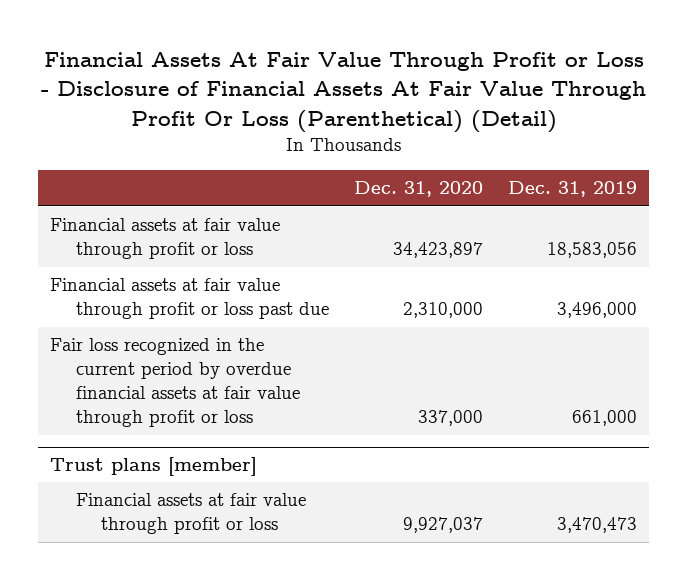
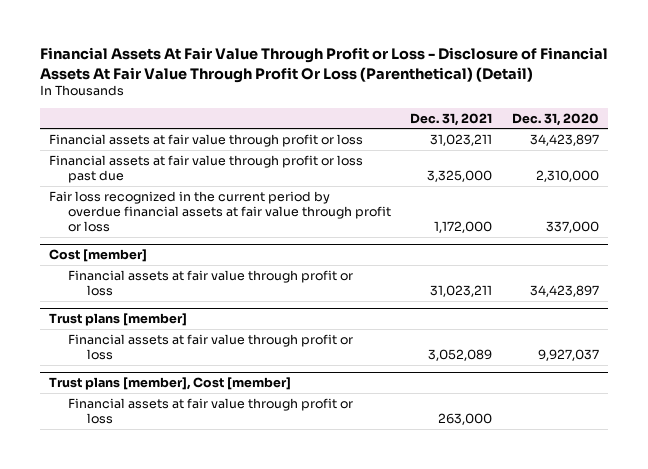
[507,181,637,198] Dec. 31, 2019 -> none
none -> [410,112,493,126] Dec. 31, 2021
none -> [49,249,148,263] Cost [member]
none -> [68,269,354,297] Financial assets at fair value through profit or loss
none -> [49,377,292,391] Trust plans [member], Cost [member]
none -> [68,397,354,425] Financial assets at fair value through profit or loss

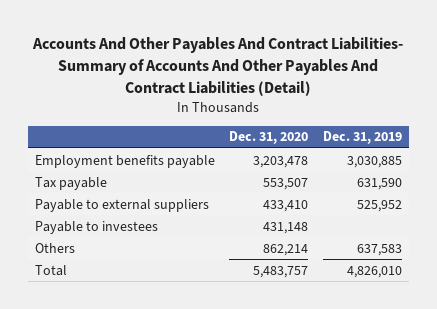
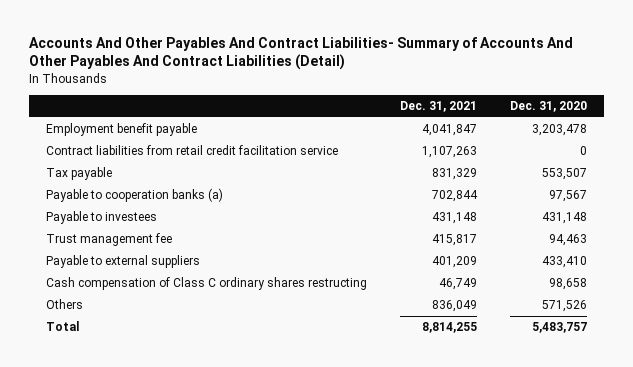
[323,131,403,145] Dec. 31, 2019 -> none
none -> [400,100,478,112] Dec. 31, 2021
[34,154,215,168] Employment benefits payable -> [45,123,197,137] Employment benefit payable
none -> [45,145,338,156] Contract liabilities from retail credit facilitation service
none -> [45,188,223,203] Payable to cooperation banks (a)
none -> [45,233,172,247] Trust management fee
[34,198,209,212] Payable to external suppliers -> [45,255,200,269] Payable to external suppliers
none -> [45,277,367,291] Cash compensation of Class C ordinary shares restructing
[263,243,309,256] 862,214 -> [542,300,588,313] 571,526

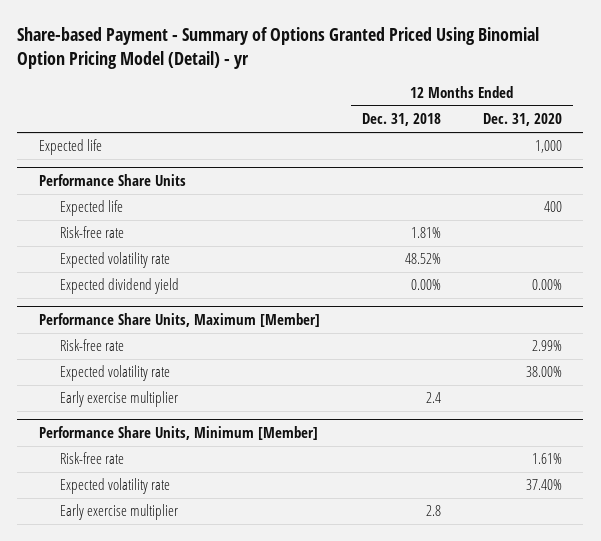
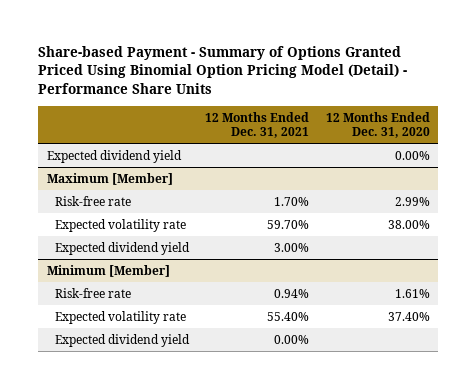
[17,27,540,69] Share-based Payment - Summary of Options Granted Priced Using Binomial Option Pricing Model (Detail) - yr -> [38,45,408,94] Share-based Payment - Summary of Options Granted Priced Using Binomial Option Pricing Model (Detail) - Performance Share Units
[361,113,441,127] Dec. 31, 2018 -> none
none -> [205,111,310,139] 12 Months Ended Dec. 31, 2021
[38,139,102,156] Expected life -> none
[38,174,186,187] Performance Share Units -> none
[59,200,123,217] Expected life -> none
[59,226,124,239] Risk-free rate -> none
[59,252,170,269] Expected volatility rate -> none
[38,313,320,328] Performance Share Units, Maximum [Member] -> none
none -> [46,172,173,185] Maximum [Member]
[59,391,178,408] Early exercise multiplier -> none
[38,426,318,441] Performance Share Units, Minimum [Member] -> none
none -> [55,241,191,255] Expected dividend yield
none -> [46,264,170,277] Minimum [Member]
[59,504,178,521] Early exercise multiplier -> none
none -> [55,333,191,347] Expected dividend yield

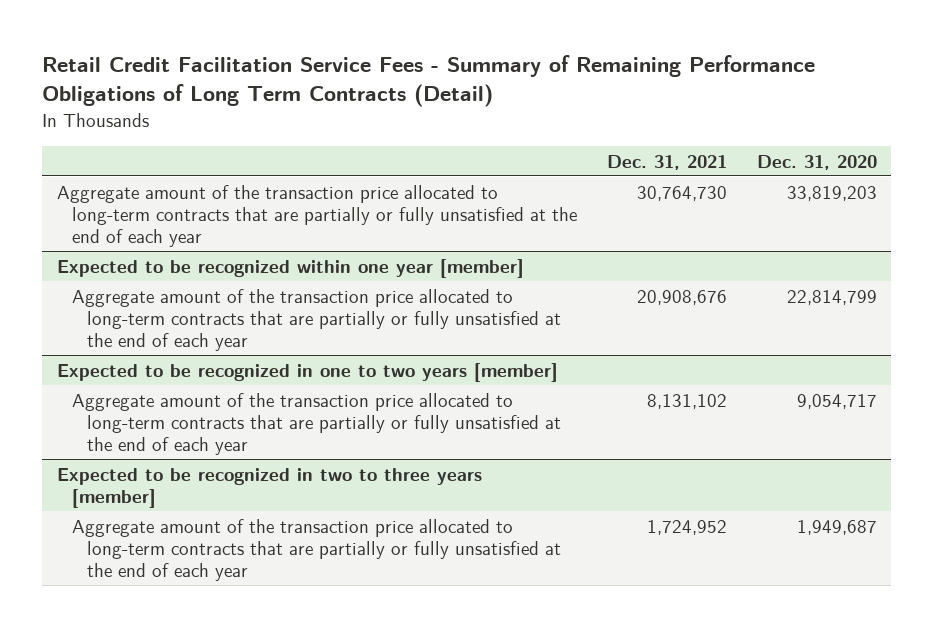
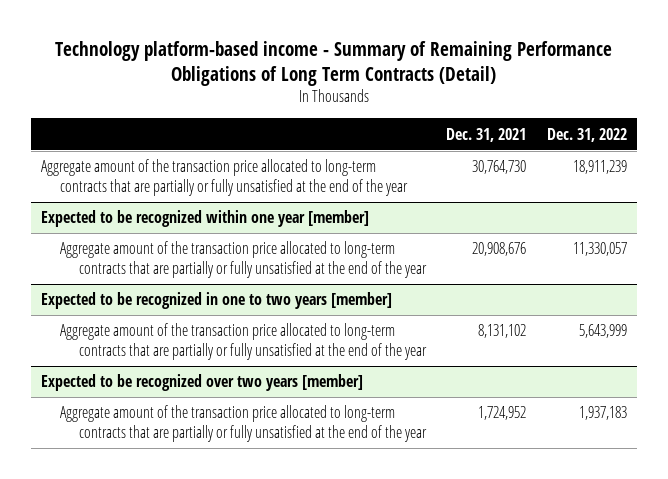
[42,54,816,108] Retail Credit Facilitation Service Fees - Summary of Remaining Performance Obligations of Long Term Contracts (Detail) -> [55,40,613,86] Technology platform-based income - Summary of Remaining Performance Obligations of Long Term Contracts (Detail)
[756,154,877,170] Dec. 31, 2020 -> none
none -> [546,127,627,142] Dec. 31, 2022
[57,184,578,247] Aggregate amount of the transaction price allocated to long-term contracts that are partially or fully unsatisfied at the end of each year -> [41,159,408,196] Aggregate amount of the transaction price allocated to long-term contracts that are partially or fully unsatisfied at the end of the year
[72,288,562,351] Aggregate amount of the transaction price allocated to long-term contracts that are partially or fully unsatisfied at the end of each year -> [59,241,427,278] Aggregate amount of the transaction price allocated to long-term contracts that are partially or fully unsatisfied at the end of the year
[72,392,562,455] Aggregate amount of the transaction price allocated to long-term contracts that are partially or fully unsatisfied at the end of each year -> [59,323,427,360] Aggregate amount of the transaction price allocated to long-term contracts that are partially or fully unsatisfied at the end of the year
[57,467,483,508] Expected to be recognized in two to three years [member] -> [41,374,364,392] Expected to be recognized over two years [member]
[72,518,562,581] Aggregate amount of the transaction price allocated to long-term contracts that are partially or fully unsatisfied at the end of each year -> [59,405,427,442] Aggregate amount of the transaction price allocated to long-term contracts that are partially or fully unsatisfied at the end of the year

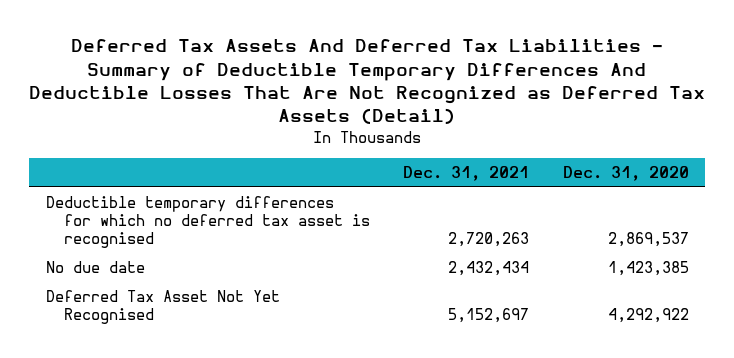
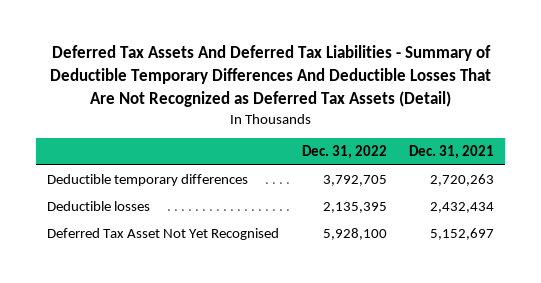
[562,166,689,182] Dec. 31, 2020 -> none
none -> [301,145,387,160] Dec. 31, 2022
[45,196,370,249] Deductible temporary differences for which no deferred tax asset is recognised -> [47,174,249,187] Deductible temporary differences
[45,261,145,274] No due date -> [47,201,151,212] Deductible losses

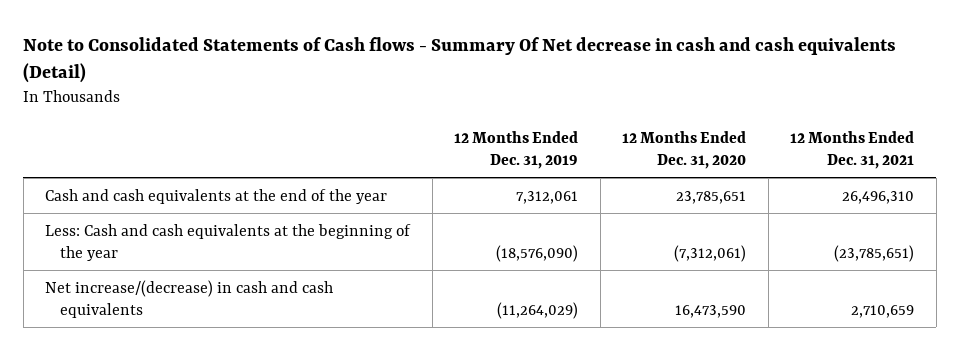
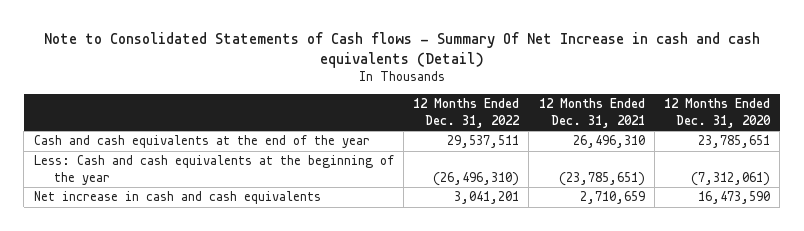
[23,36,897,84] Note to Consolidated Statements of Cash flows - Summary Of Net decrease in cash and cash equivalents (Detail) -> [43,31,760,68] Note to Consolidated Statements of Cash flows - Summary Of Net Increase in cash and cash equivalents (Detail)
[454,130,579,169] 12 Months Ended Dec. 31, 2019 -> none
none -> [413,98,521,128] 12 Months Ended Dec. 31, 2022
[45,279,334,318] Net increase/(decrease) in cash and cash equivalents -> [33,191,321,205] Net increase in cash and cash equivalents

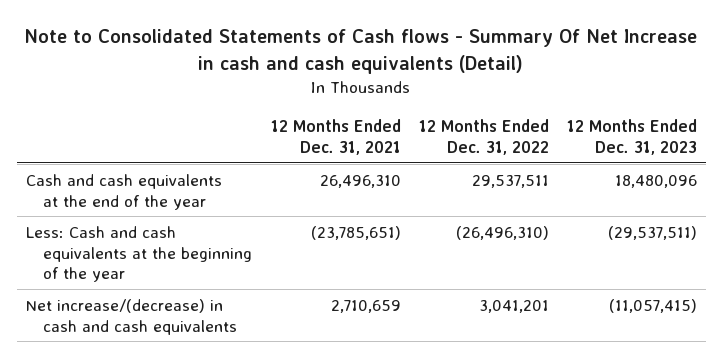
[664,98,772,128] 12 Months Ended Dec. 31, 2020 -> none
none -> [567,118,698,155] 12 Months Ended Dec. 31, 2023
[33,191,321,205] Net increase in cash and cash equivalents -> [25,298,238,335] Net increase/(decrease) in cash and cash equivalents

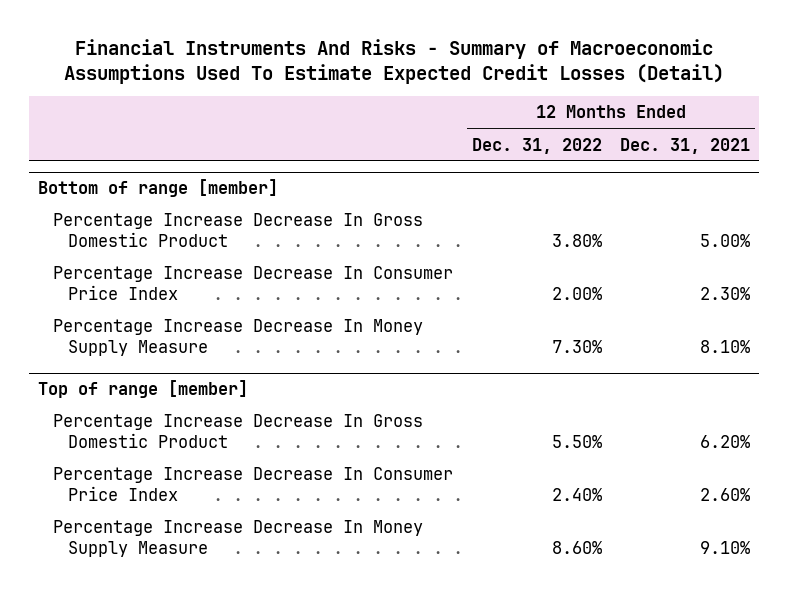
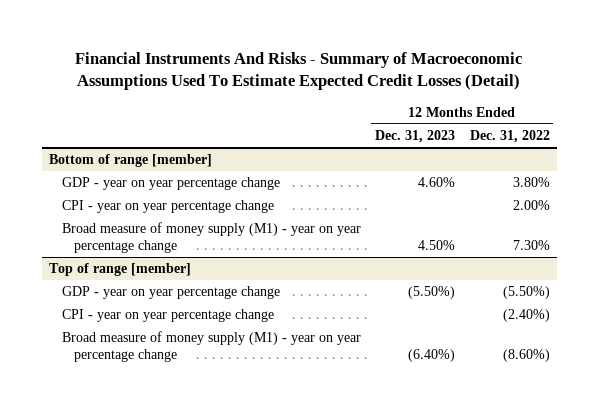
[619,137,750,154] Dec. 31, 2021 -> none
none -> [375,130,456,144] Dec. 31, 2023
[53,213,424,247] Percentage Increase Decrease In Gross Domestic Product -> [61,177,280,191] GDP - year on year percentage change
[53,266,454,300] Percentage Increase Decrease In Consumer Price Index -> [61,200,274,214] CPI - year on year percentage change
[53,319,424,356] Percentage Increase Decrease In Money Supply Measure -> [61,222,361,254] Broad measure of money supply (M1) - year on year percentage change
[53,414,424,448] Percentage Increase Decrease In Gross Domestic Product -> none
[53,467,454,501] Percentage Increase Decrease In Consumer Price Index -> none
none -> [61,286,280,300] GDP - year on year percentage change
none -> [61,309,274,323] CPI - year on year percentage change
[53,520,424,557] Percentage Increase Decrease In Money Supply Measure -> [61,331,361,363] Broad measure of money supply (M1) - year on year percentage change
[551,540,602,554] 8.60% -> [502,349,550,363] (8.60%)

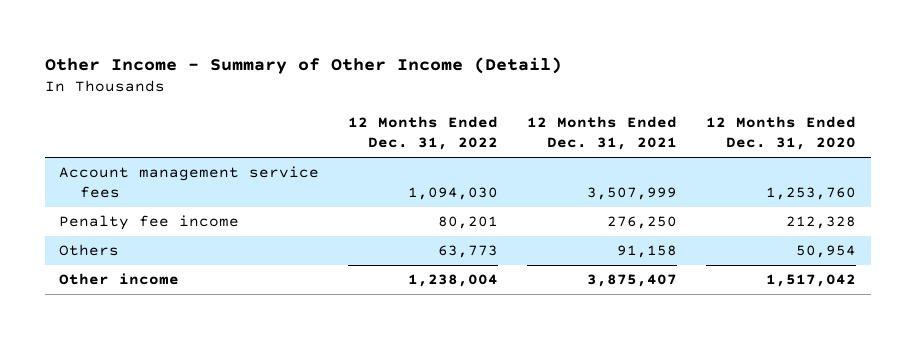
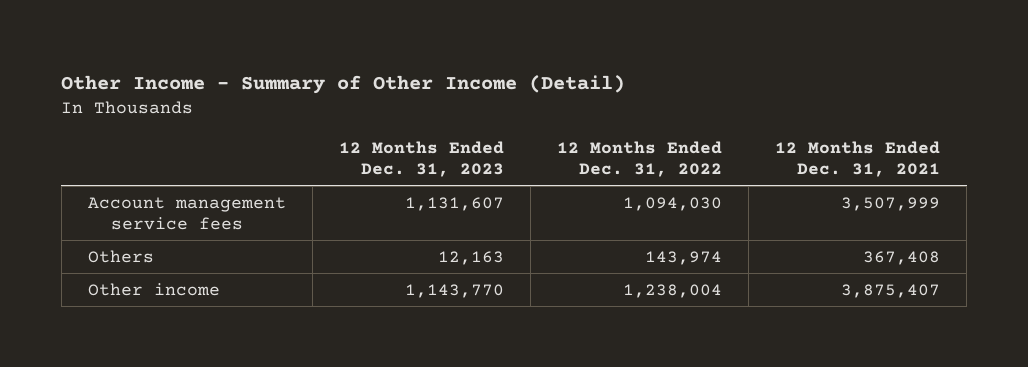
[706,116,857,151] 12 Months Ended Dec. 31, 2020 -> none
none -> [338,140,504,177] 12 Months Ended Dec. 31, 2023
[59,215,240,231] Penalty fee income -> none
[438,245,499,259] 63,773 -> [645,250,723,265] 143,974
[617,245,678,259] 91,158 -> [863,250,941,265] 367,408

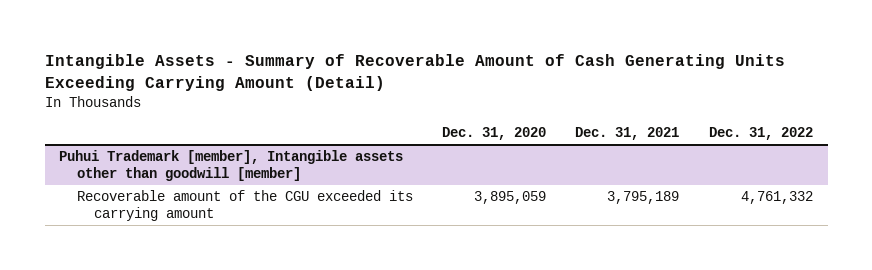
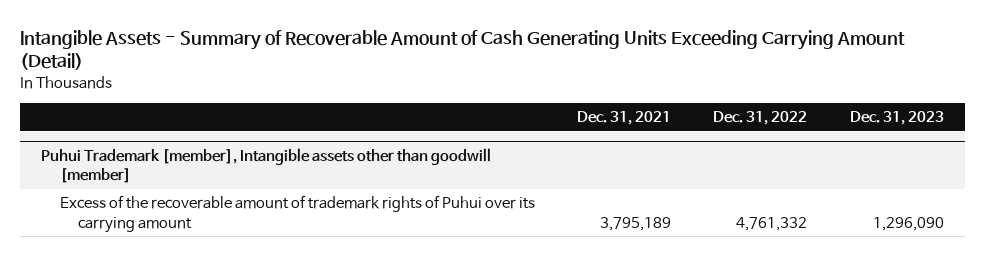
[442,127,547,141] Dec. 31, 2020 -> none
none -> [849,111,944,126] Dec. 31, 2023
[76,190,413,222] Recoverable amount of the CGU exceeded its carrying amount -> [59,195,535,233] Excess of the recoverable amount of trademark rights of Puhui over its carrying amount

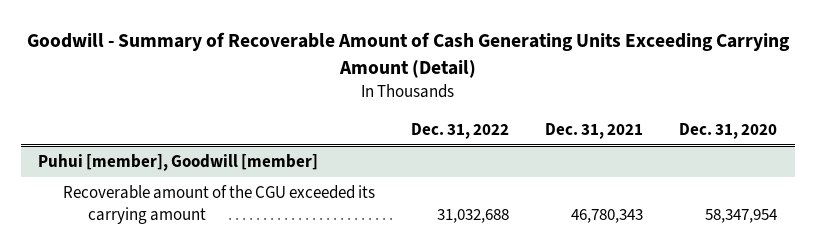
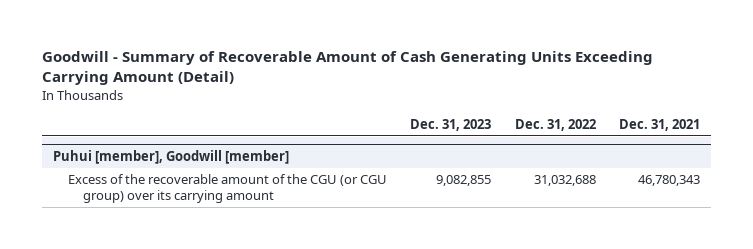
[678,122,777,139] Dec. 31, 2020 -> none
none -> [410,119,492,132] Dec. 31, 2023
[63,185,376,224] Recoverable amount of the CGU exceeded its carrying amount -> [68,174,388,204] Excess of the recoverable amount of the CGU (or CGU group) over its carrying amount

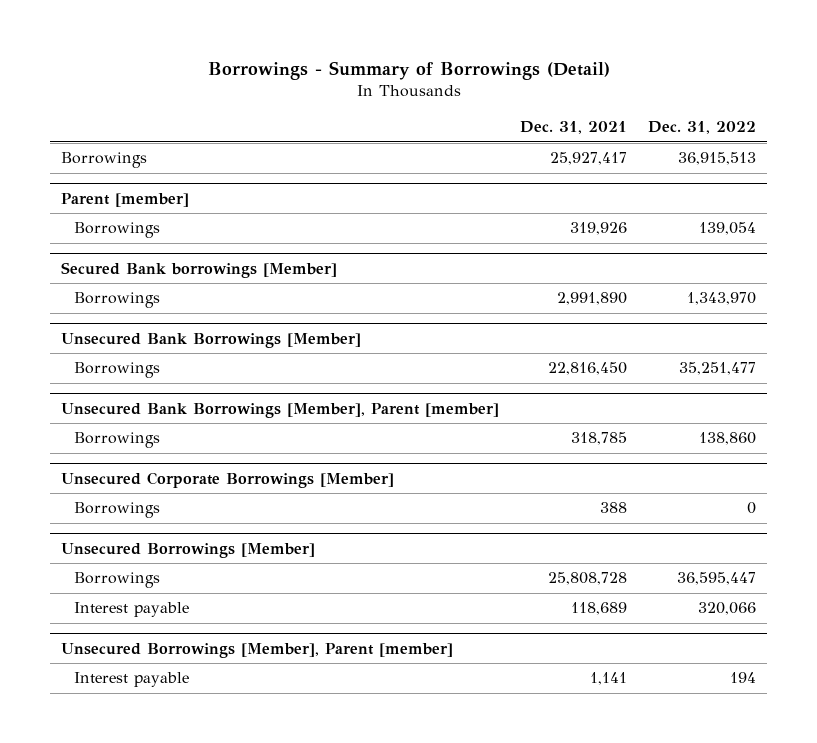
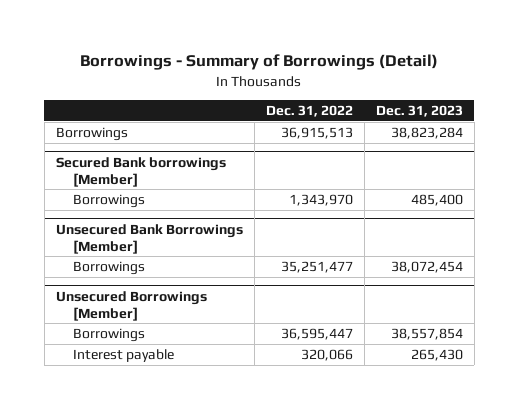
[520,121,628,135] Dec. 31, 2021 -> none
none -> [375,104,463,117] Dec. 31, 2023
[60,192,189,207] Parent [member] -> none
[74,222,161,239] Borrowings -> none
[60,402,499,418] Unsecured Bank Borrowings [Member], Parent [member] -> none
[74,432,161,449] Borrowings -> none
[60,471,394,488] Unsecured Corporate Borrowings [Member] -> none
[74,502,161,519] Borrowings -> none
[60,642,453,658] Unsecured Borrowings [Member], Parent [member] -> none
[74,672,190,688] Interest payable -> none

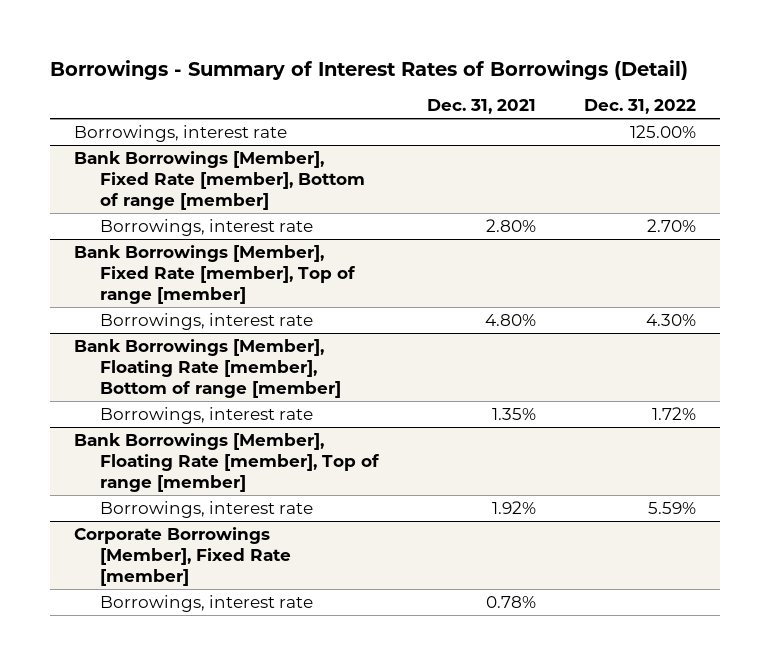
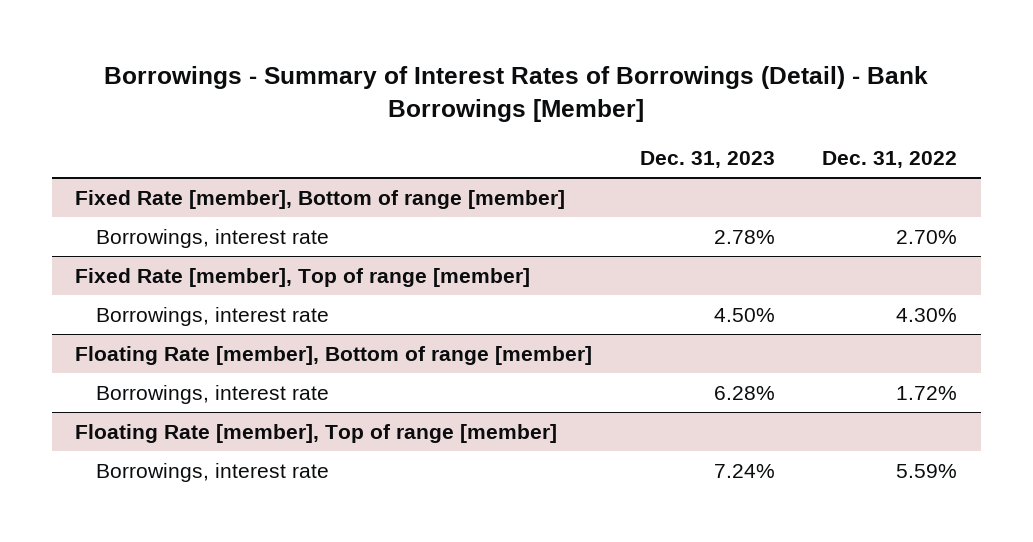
[49,59,688,80] Borrowings - Summary of Interest Rates of Borrowings (Detail) -> [104,66,929,123] Borrowings - Summary of Interest Rates of Borrowings (Detail) - Bank Borrowings [Member]
[427,99,537,115] Dec. 31, 2021 -> none
none -> [639,151,775,169] Dec. 31, 2023
[73,124,287,142] Borrowings, interest rate -> none
[73,150,366,210] Bank Borrowings [Member], Fixed Rate [member], Bottom of range [member] -> [75,189,566,209] Fixed Rate [member], Bottom of range [member]
[73,244,357,304] Bank Borrowings [Member], Fixed Rate [member], Top of range [member] -> [75,267,531,287] Fixed Rate [member], Top of range [member]
[73,338,342,398] Bank Borrowings [Member], Floating Rate [member], Bottom of range [member] -> [75,345,593,365] Floating Rate [member], Bottom of range [member]
[73,432,381,492] Bank Borrowings [Member], Floating Rate [member], Top of range [member] -> [75,423,558,443] Floating Rate [member], Top of range [member]
[73,526,292,586] Corporate Borrowings [Member], Fixed Rate [member] -> none
[100,594,314,612] Borrowings, interest rate -> none

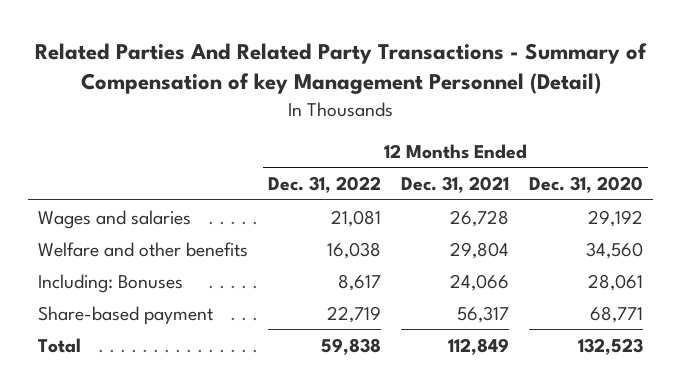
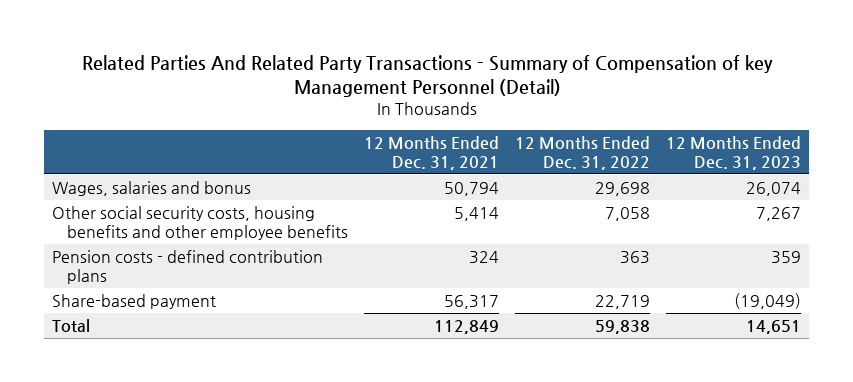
[529,176,644,194] Dec. 31, 2020 -> none
none -> [665,135,801,170] 12 Months Ended Dec. 31, 2023
[38,273,184,293] Including: Bonuses -> none
[38,209,192,229] Wages and salaries -> [52,180,252,196] Wages, salaries and bonus
[331,209,382,227] 21,081 -> [594,181,650,196] 29,698
[450,209,510,227] 26,728 -> [444,181,500,196] 50,794
[38,241,249,257] Welfare and other benefits -> [52,205,349,240] Other social security costs, housing benefits and other employee benefits
[327,241,382,259] 16,038 -> [604,206,650,221] 7,058
[450,241,510,259] 29,804 -> [454,206,500,221] 5,414
none -> [52,249,324,284] Pension costs - defined contribution plans

